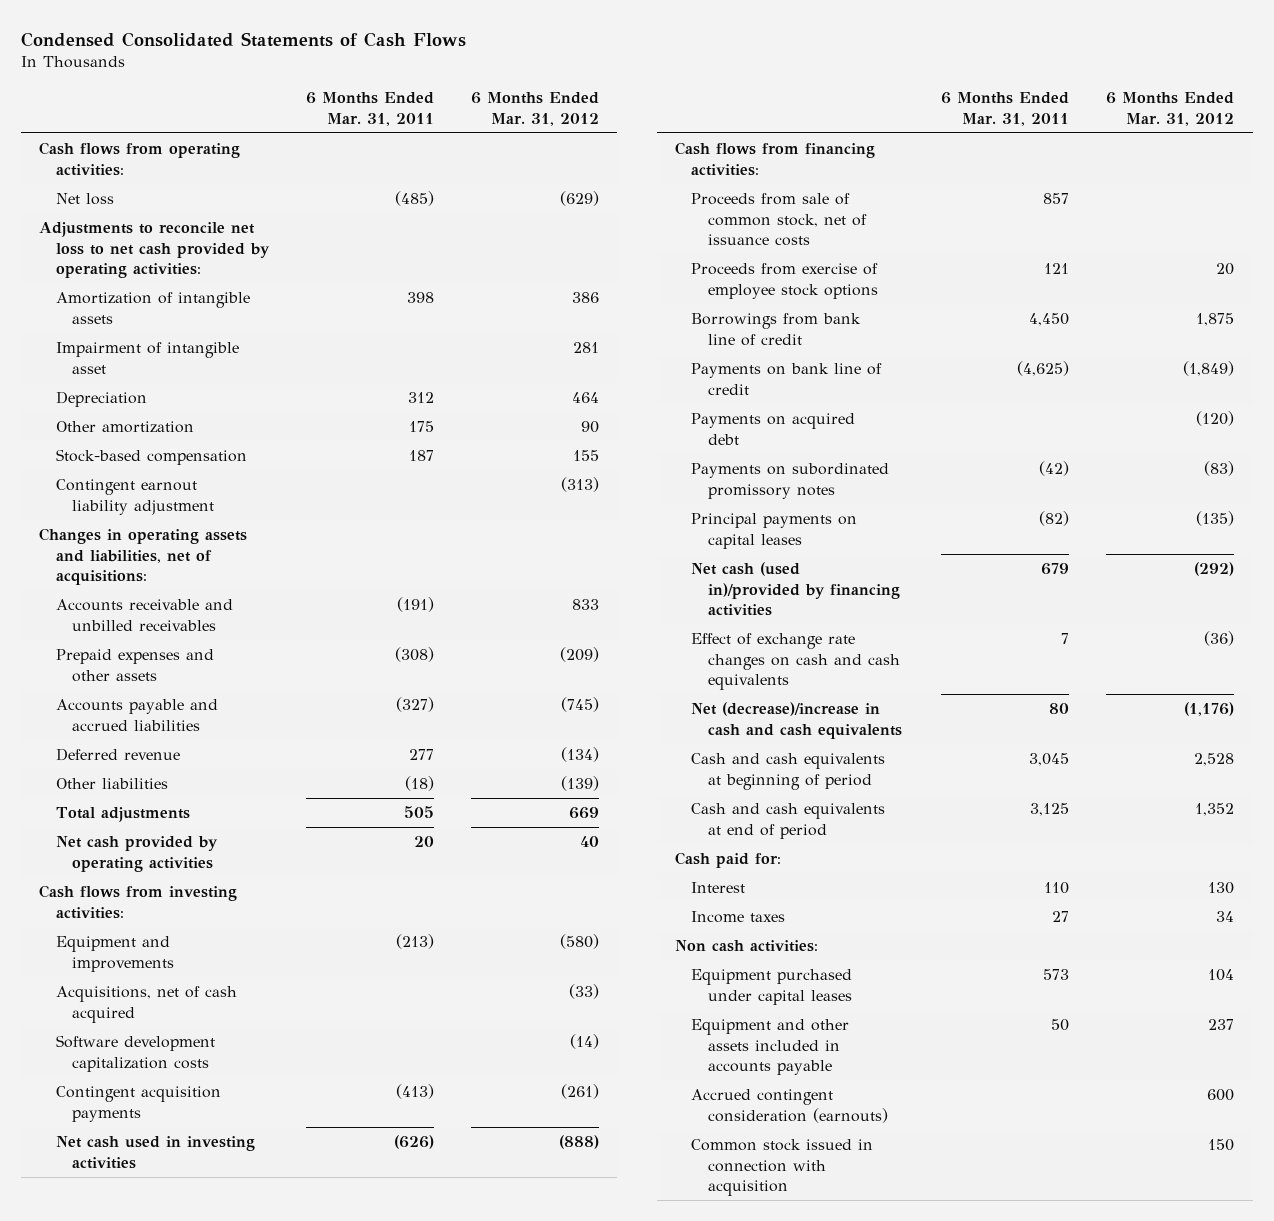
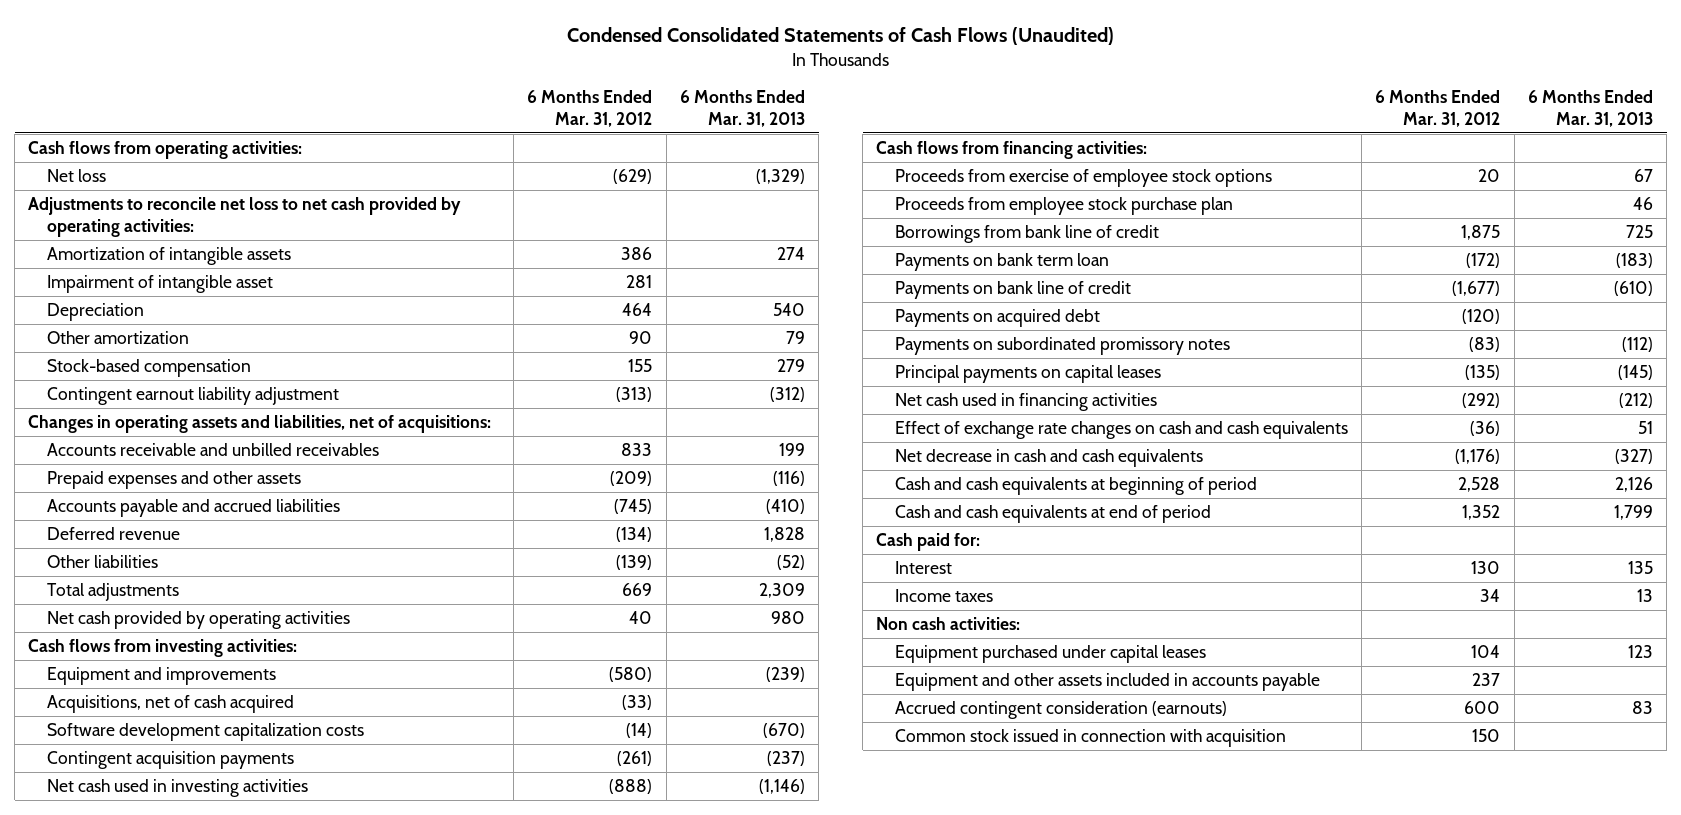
[21,31,467,47] Condensed Consolidated Statements of Cash Flows -> [566,26,1114,45] Condensed Consolidated Statements of Cash Flows (Unaudited)
[305,92,434,126] 6 Months Ended Mar. 31, 2011 -> none
none -> [679,90,805,127] 6 Months Ended Mar. 31, 2013
[691,193,867,247] Proceeds from sale of common stock, net of issuance costs -> none
none -> [894,197,1233,216] Proceeds from employee stock purchase plan
none -> [894,253,1109,272] Payments on bank term loan
[1183,361,1235,377] (1,849) -> [1452,281,1501,297] (1,677)
[691,562,900,617] Net cash (used in)/provided by financing activities -> [894,393,1157,412] Net cash used in financing activities
[691,702,902,739] Net (decrease)/increase in cash and cash equivalents -> [894,449,1203,468] Net decrease in cash and cash equivalents

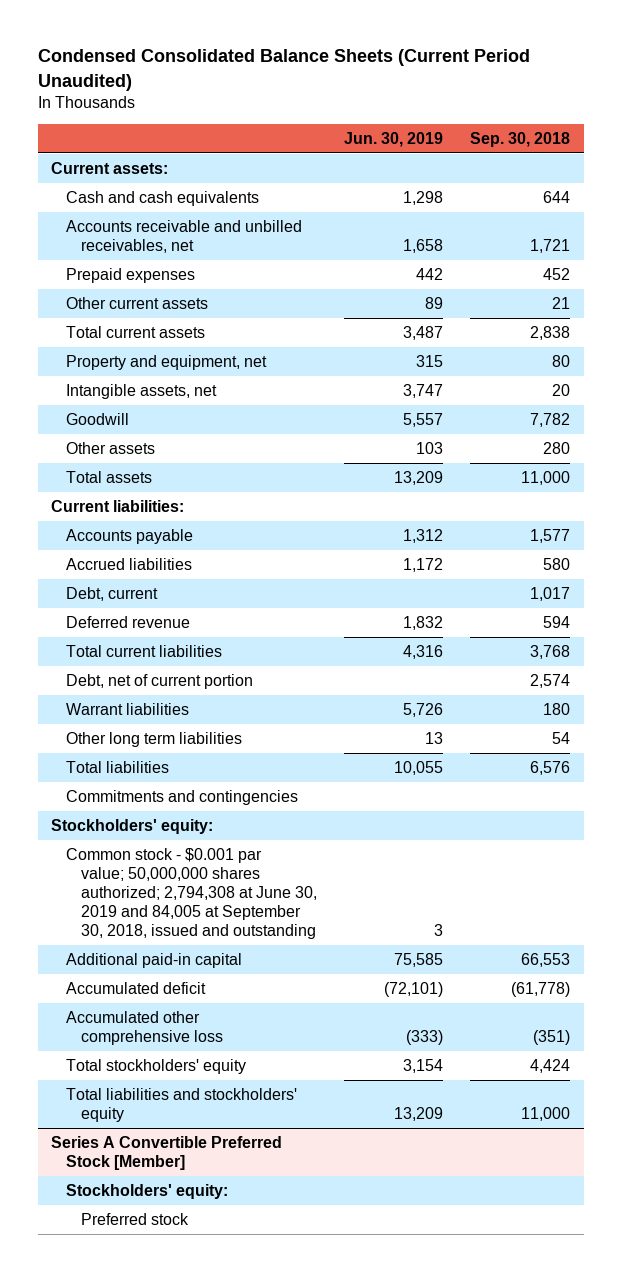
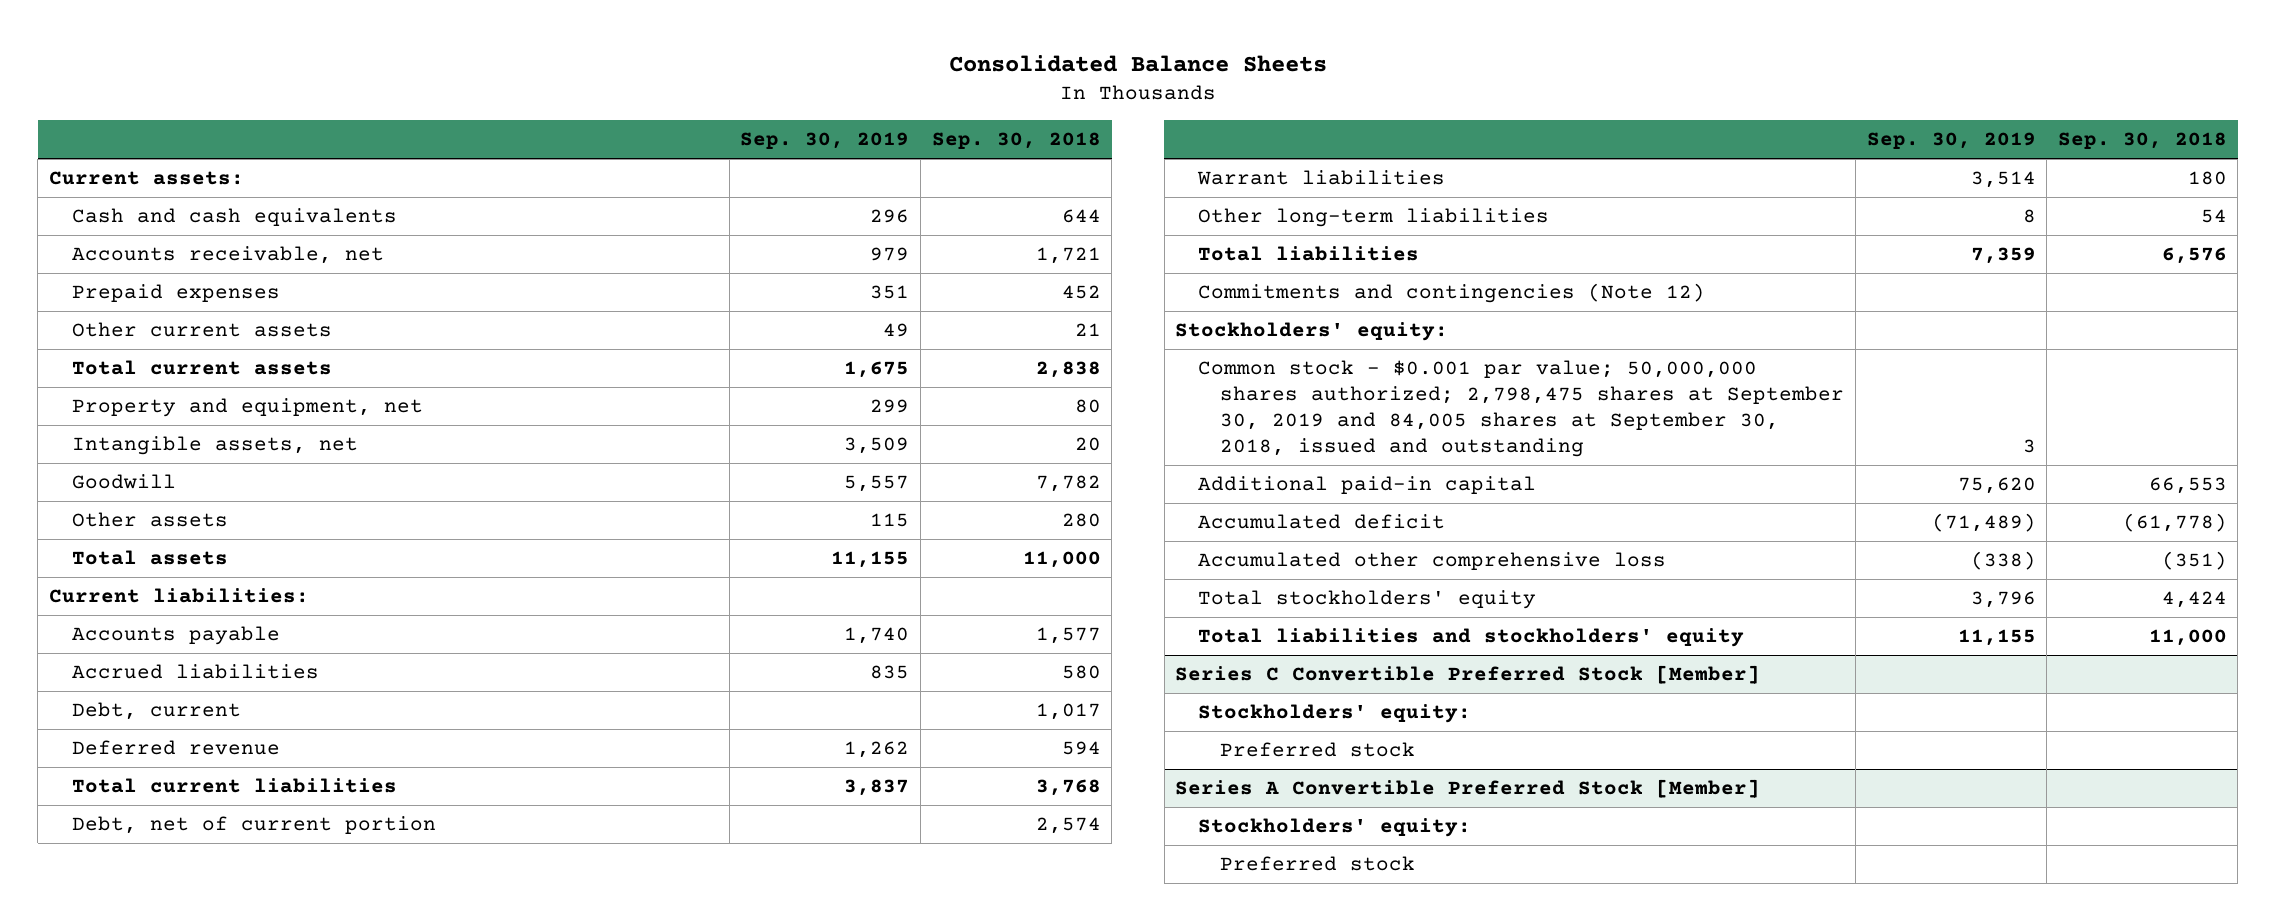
[37,49,530,91] Condensed Consolidated Balance Sheets (Current Period Unaudited) -> [948,54,1327,72] Consolidated Balance Sheets
[343,131,443,147] Jun. 30, 2019 -> none
none -> [740,132,910,150] Sep. 30, 2019
[65,219,302,253] Accounts receivable and unbilled receivables, net -> [71,246,384,265] Accounts receivable, net
[65,731,242,747] Other long term liabilities -> [1197,208,1549,228] Other long-term liabilities
[65,789,298,805] Commitments and contingencies -> [1197,283,1705,304] Commitments and contingencies (Note 12)
[65,847,317,940] Common stock - $0.001 par value; 50,000,000 shares authorized; 2,794,308 at June 30, 2019 and 84,005 at September 30, 2018, issued and outstanding -> [1197,360,1845,457] Common stock - $0.001 par value; 50,000,000 shares authorized; 2,798,475 shares at September 30, 2019 and 84,005 shares at September 30, 2018, issued and outstanding
none -> [1175,665,1761,685] Series C Convertible Preferred Stock [Member]
none -> [1197,704,1471,724] Stockholders' equity:
none -> [1220,742,1416,758] Preferred stock

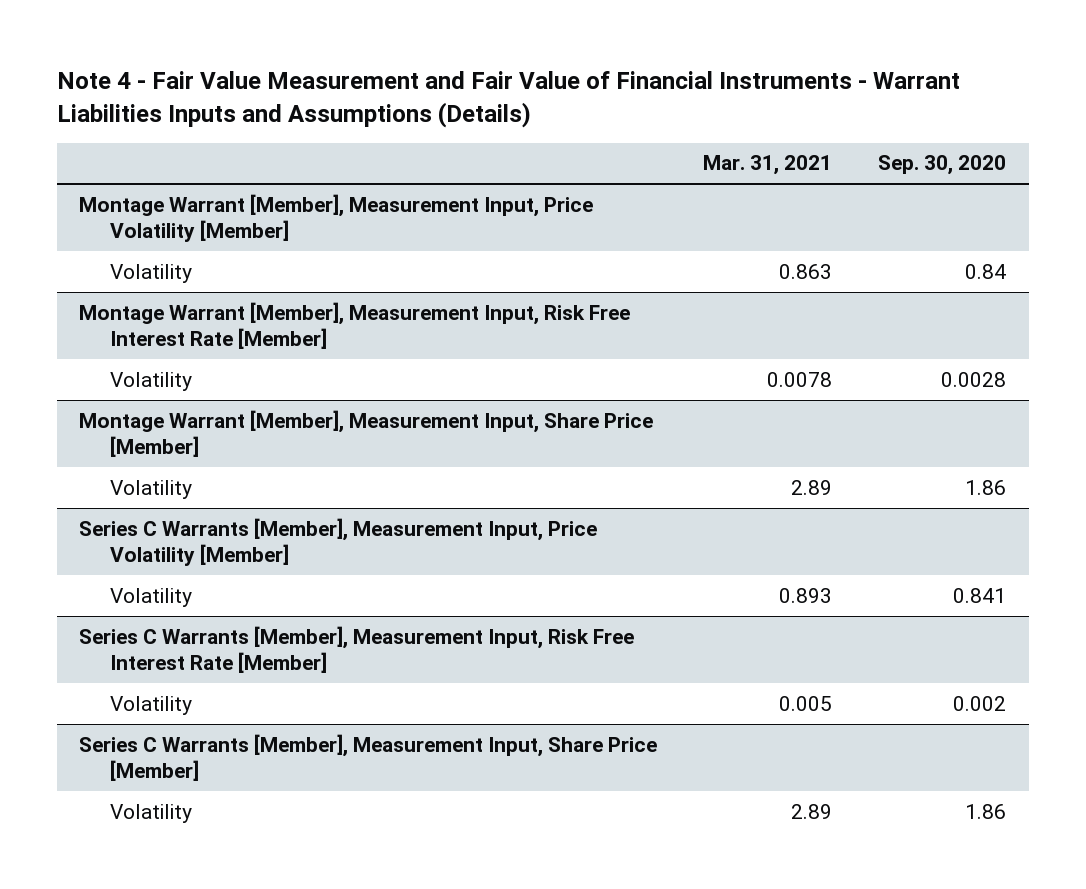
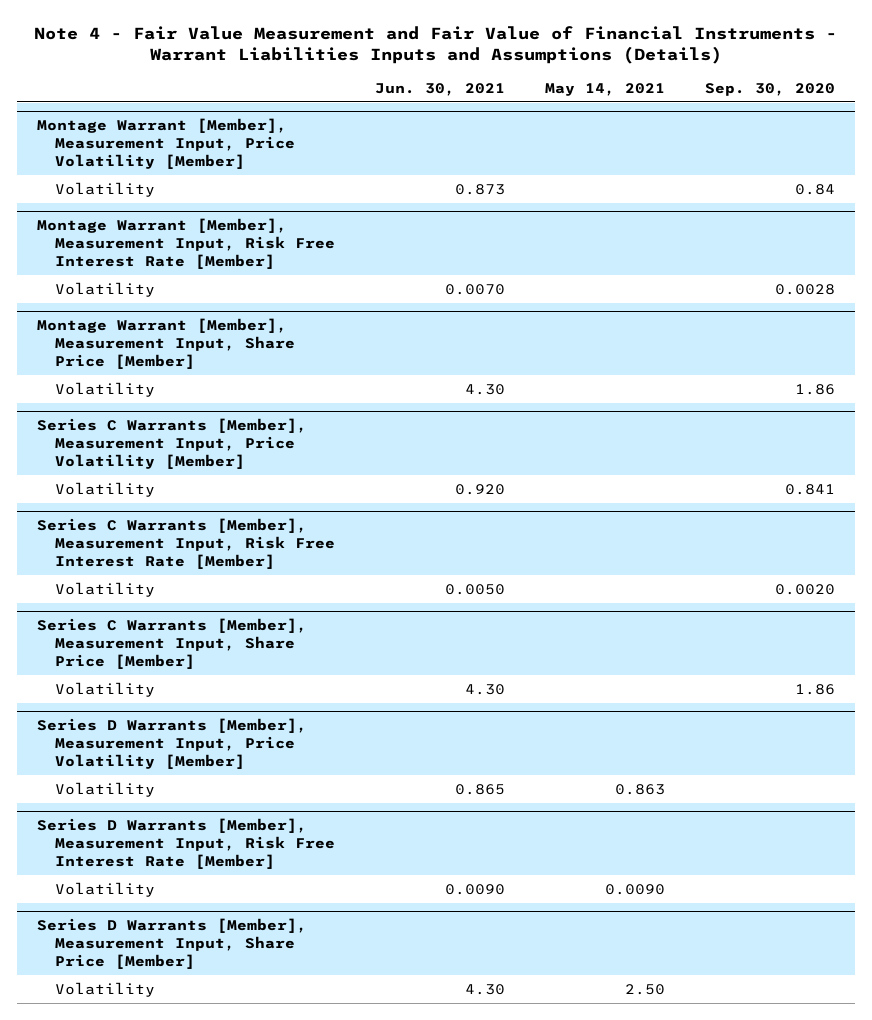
[703,155,833,176] Mar. 31, 2021 -> none
none -> [375,82,506,96] Jun. 30, 2021
none -> [544,82,665,96] May 14, 2021
[953,695,1007,711] 0.002 -> [774,583,835,595] 0.0020
none -> [37,718,308,769] Series D Warrants [Member], Measurement Input, Price Volatility [Member]
none -> [55,781,156,797] Volatility
none -> [37,818,336,869] Series D Warrants [Member], Measurement Input, Risk Free Interest Rate [Member]
none -> [55,881,156,897] Volatility
none -> [37,918,308,969] Series D Warrants [Member], Measurement Input, Share Price [Member]
none -> [55,981,156,997] Volatility

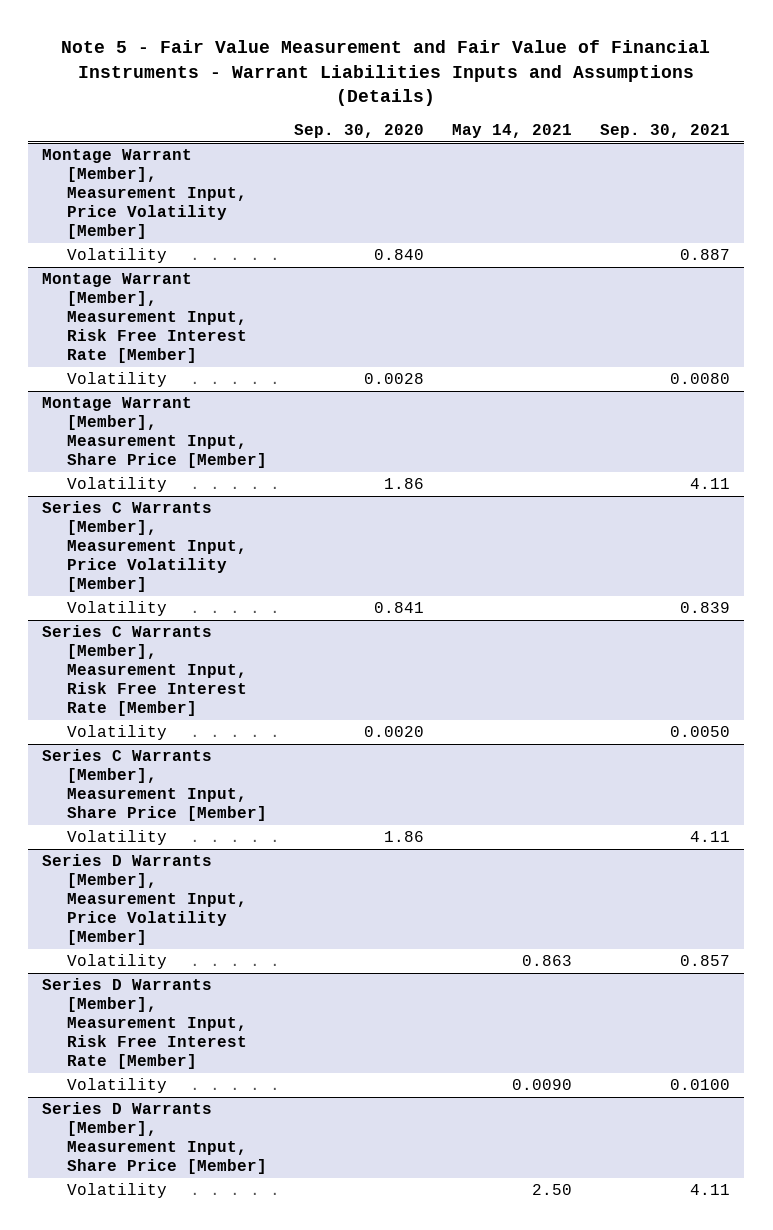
[33,25,837,65] Note 4 - Fair Value Measurement and Fair Value of Financial Instruments - Warrant Liabilities Inputs and Assumptions (Details) -> [61,40,711,107] Note 5 - Fair Value Measurement and Fair Value of Financial Instruments - Warrant Liabilities Inputs and Assumptions (Details)
[375,82,506,96] Jun. 30, 2021 -> none
none -> [600,124,731,139] Sep. 30, 2021
[794,183,835,195] 0.84 -> [374,249,425,261] 0.840

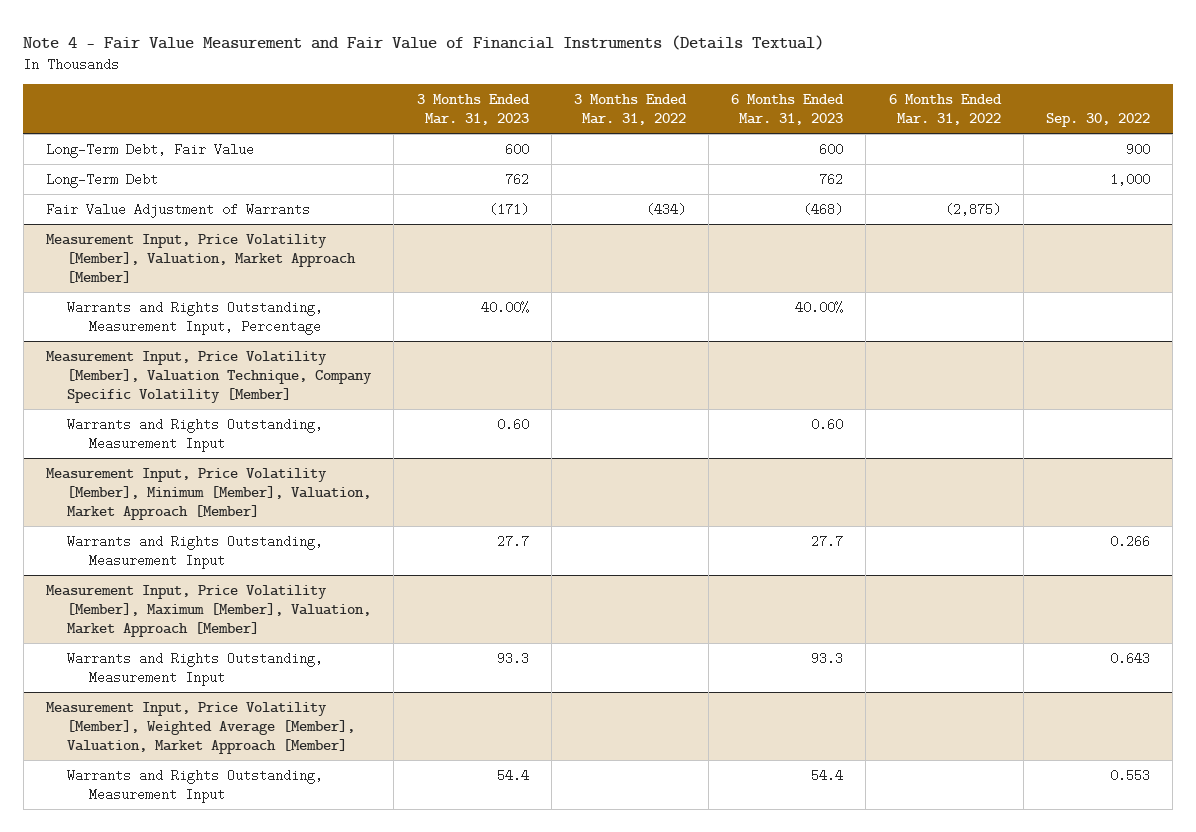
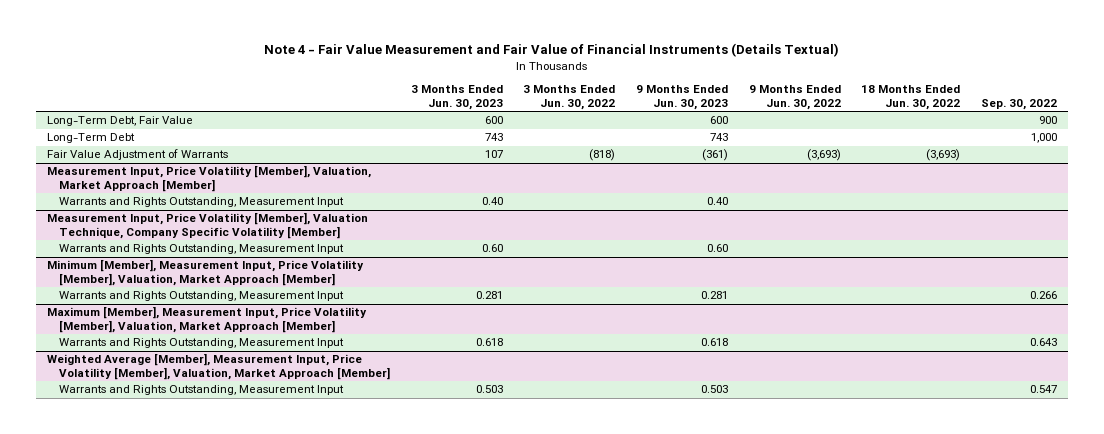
[416,94,530,126] 3 Months Ended Mar. 31, 2023 -> none
[573,94,687,126] 3 Months Ended Mar. 31, 2022 -> none
[731,94,845,126] 6 Months Ended Mar. 31, 2023 -> none
[888,94,1002,126] 6 Months Ended Mar. 31, 2022 -> none
none -> [410,85,503,111] 3 Months Ended Jun. 30, 2023
none -> [523,85,616,111] 3 Months Ended Jun. 30, 2022
none -> [636,85,729,111] 9 Months Ended Jun. 30, 2023
none -> [748,85,841,111] 9 Months Ended Jun. 30, 2022
none -> [861,85,961,111] 18 Months Ended Jun. 30, 2022
[67,300,324,335] Warrants and Rights Outstanding, Measurement Input, Percentage -> [59,197,345,208] Warrants and Rights Outstanding, Measurement Input
[46,467,372,520] Measurement Input, Price Volatility [Member], Minimum [Member], Valuation, Market Approach [Member] -> [46,259,364,287] Minimum [Member], Measurement Input, Price Volatility [Member], Valuation, Market Approach [Member]
[46,584,372,637] Measurement Input, Price Volatility [Member], Maximum [Member], Valuation, Market Approach [Member] -> [46,306,367,334] Maximum [Member], Measurement Input, Price Volatility [Member], Valuation, Market Approach [Member]
[46,701,356,754] Measurement Input, Price Volatility [Member], Weighted Average [Member], Valuation, Market Approach [Member] -> [46,353,391,381] Weighted Average [Member], Measurement Input, Price Volatility [Member], Valuation, Market Approach [Member]
[1109,768,1150,782] 0.553 -> [1030,385,1058,394] 0.547

